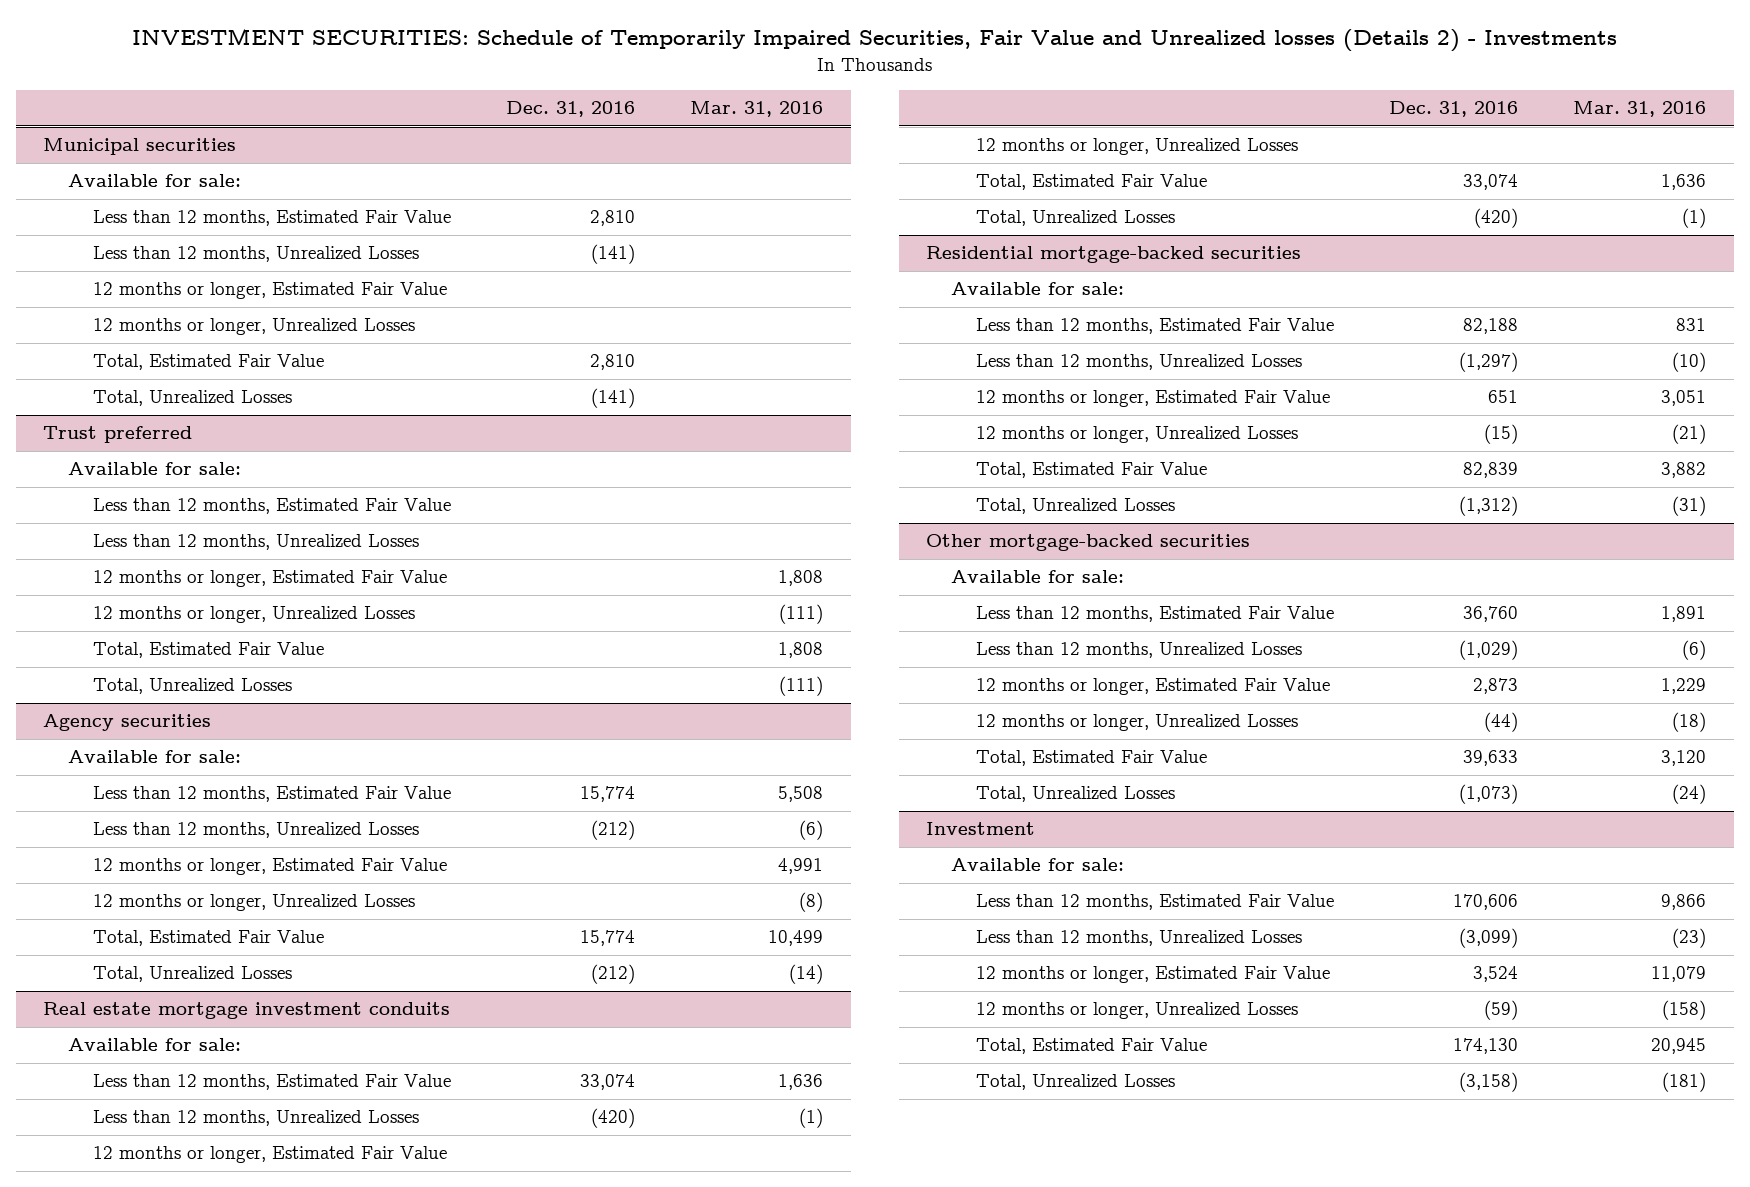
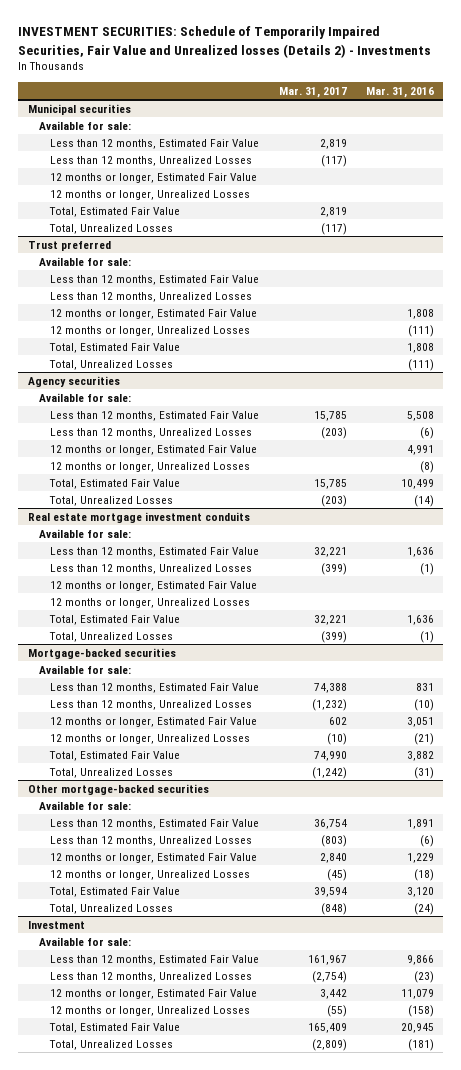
[506,101,636,118] Dec. 31, 2016 -> none
none -> [278,86,347,98] Mar. 31, 2017
[926,246,1302,264] Residential mortgage-backed securities -> [27,647,176,659] Mortgage-backed securities

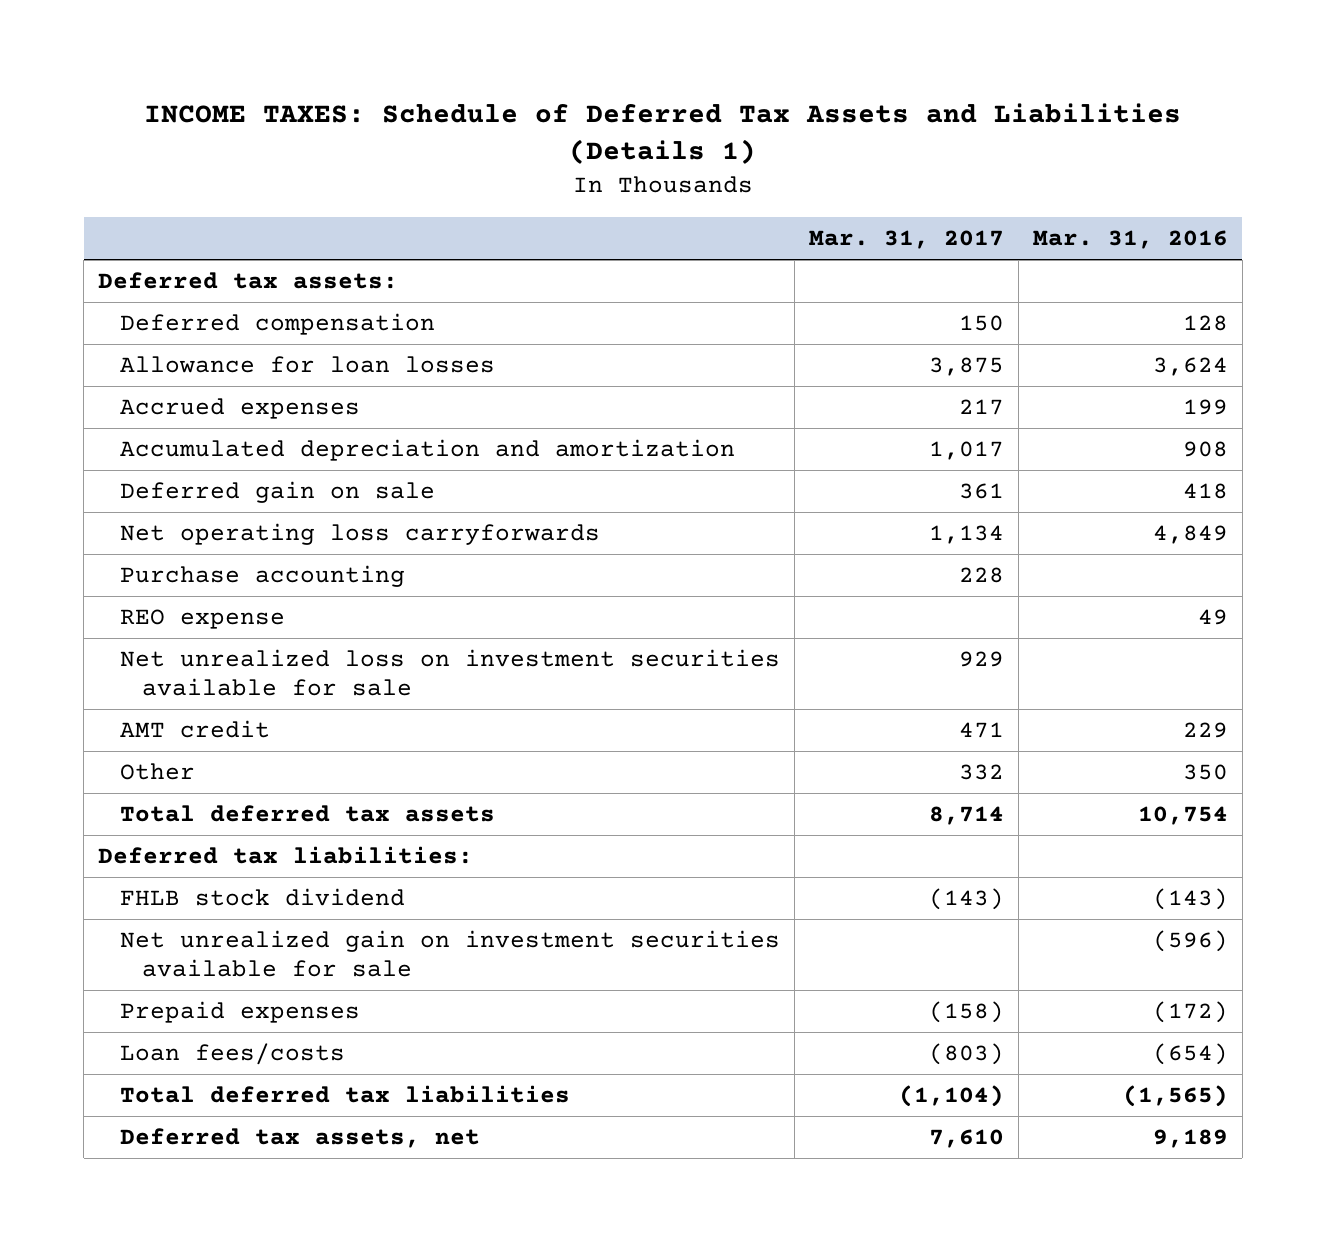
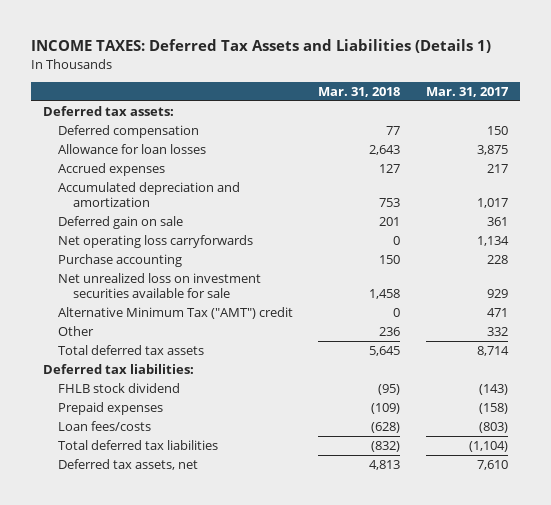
[144,102,1182,165] INCOME TAXES: Schedule of Deferred Tax Assets and Liabilities (Details 1) -> [30,38,491,53] INCOME TAXES: Deferred Tax Assets and Liabilities (Details 1)
[1033,229,1229,249] Mar. 31, 2016 -> none
none -> [318,86,401,97] Mar. 31, 2018
[120,609,286,630] REO expense -> none
[120,720,271,739] AMT credit -> [57,307,293,320] Alternative Minimum Tax ("AMT") credit
[120,930,781,978] Net unrealized gain on investment securities available for sale -> none

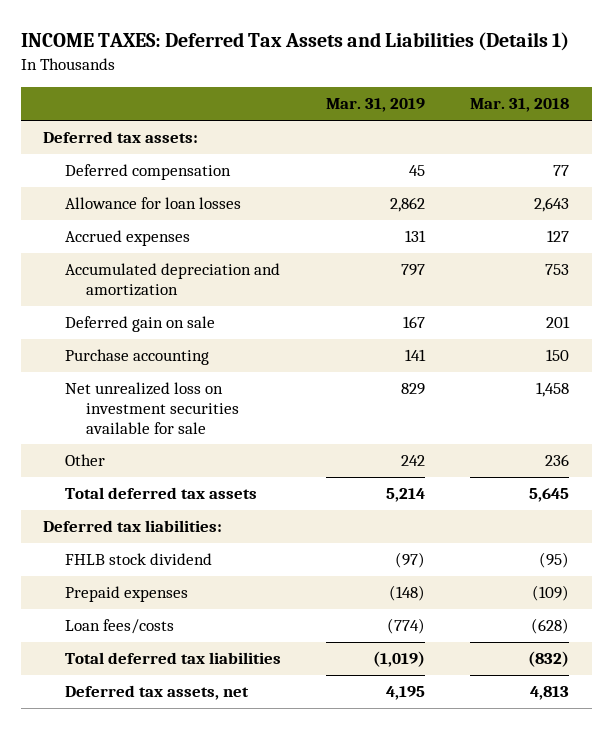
[425,86,509,97] Mar. 31, 2017 -> none
none -> [325,98,425,113] Mar. 31, 2019
[57,235,253,249] Net operating loss carryforwards -> none
[57,307,293,320] Alternative Minimum Tax ("AMT") credit -> none

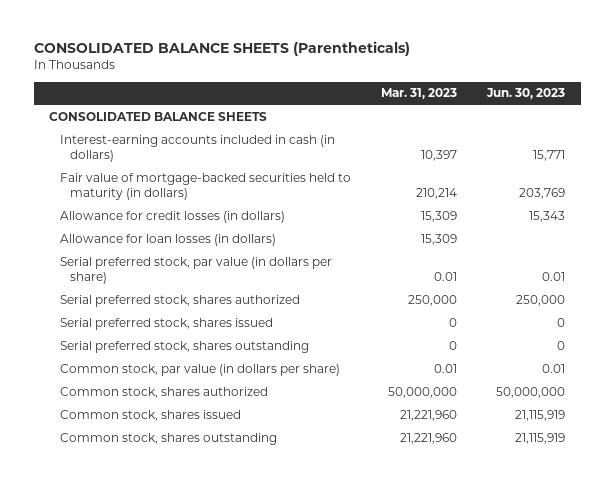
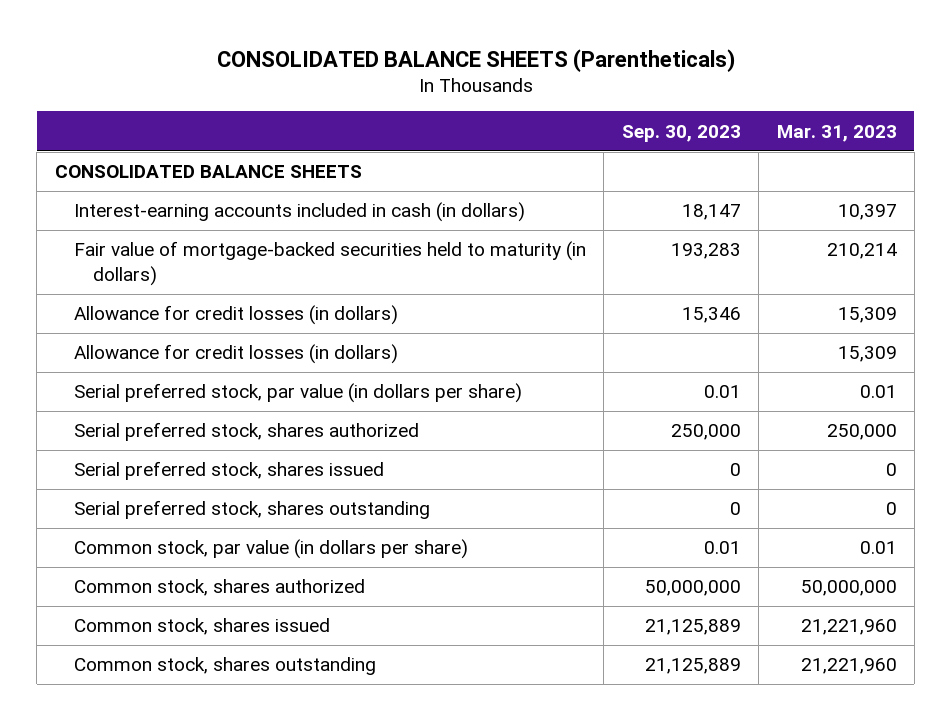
[486,88,566,100] Jun. 30, 2023 -> none
none -> [621,124,741,142] Sep. 30, 2023
[59,233,276,246] Allowance for loan losses (in dollars) -> [74,344,399,365] Allowance for credit losses (in dollars)

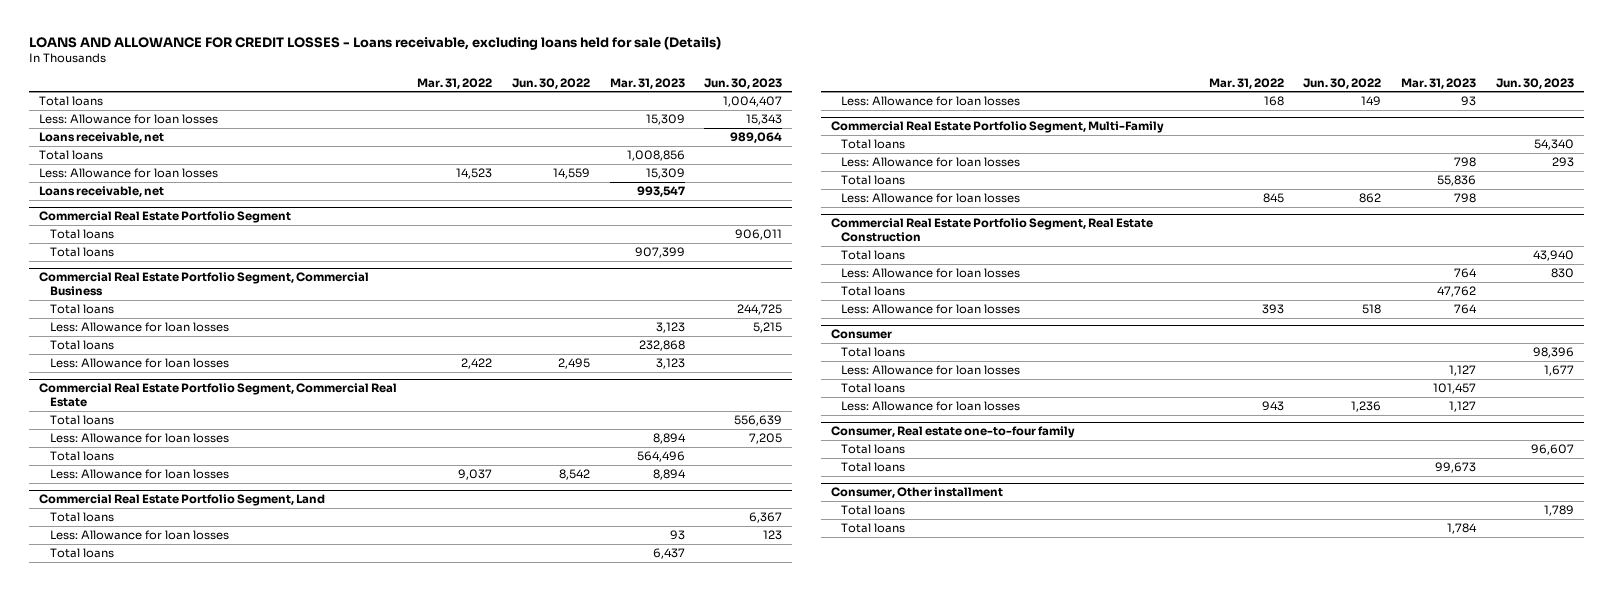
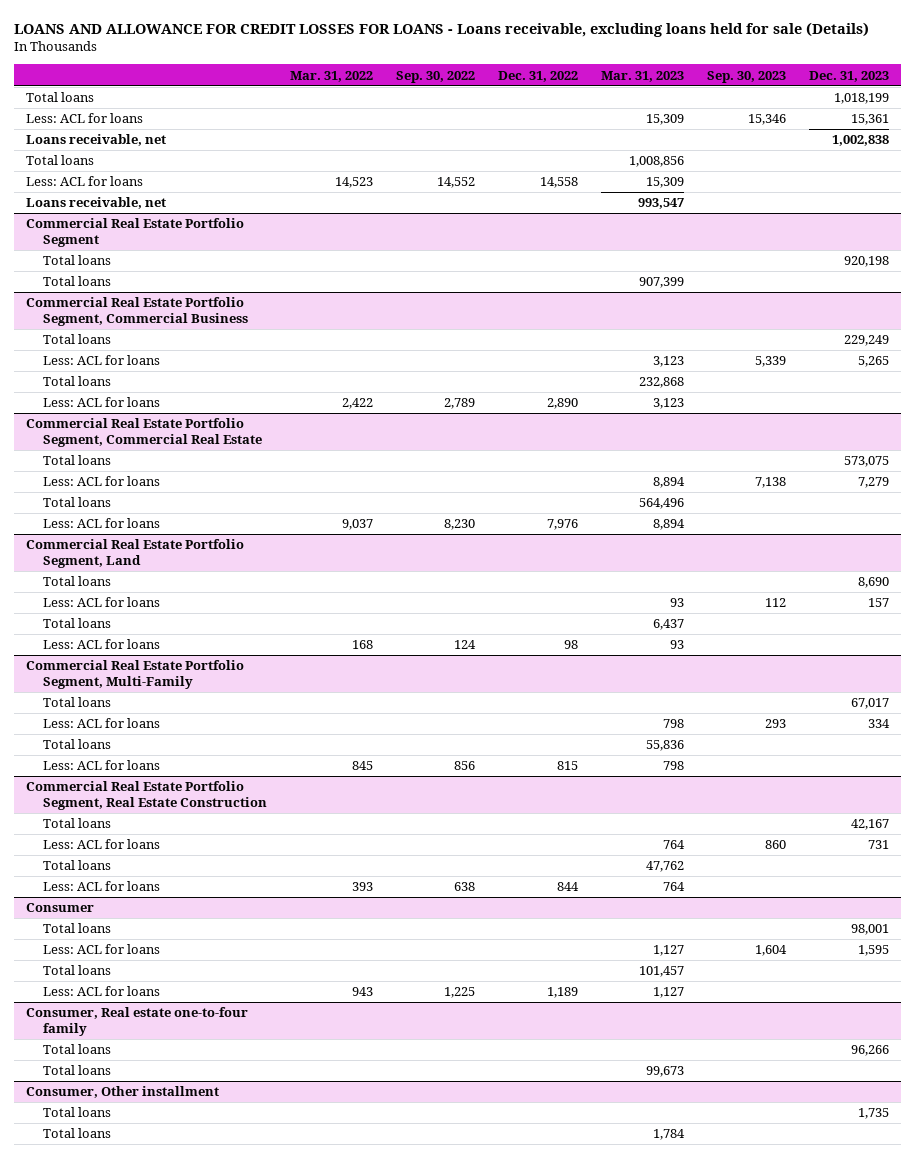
[29,36,722,51] LOANS AND ALLOWANCE FOR CREDIT LOSSES - Loans receivable, excluding loans held for sale (Details) -> [14,22,870,38] LOANS AND ALLOWANCE FOR CREDIT LOSSES FOR LOANS - Loans receivable, excluding loans held for sale (Details)
[511,77,590,89] Jun. 30, 2022 -> none
[704,77,783,89] Jun. 30, 2023 -> none
none -> [395,70,475,83] Sep. 30, 2022
none -> [498,70,579,82] Dec. 31, 2022
none -> [707,70,787,83] Sep. 30, 2023
none -> [809,70,890,82] Dec. 31, 2023
[39,113,219,124] Less: Allowance for loan losses -> [25,113,143,124] Less: ACL for loans
[39,167,219,178] Less: Allowance for loan losses -> [25,176,143,187] Less: ACL for loans
[49,321,229,332] Less: Allowance for loan losses -> [42,355,160,366] Less: ACL for loans
[49,357,229,368] Less: Allowance for loan losses -> [42,397,160,408] Less: ACL for loans
[49,432,229,443] Less: Allowance for loan losses -> [42,476,160,487] Less: ACL for loans
[49,468,229,479] Less: Allowance for loan losses -> [42,518,160,529] Less: ACL for loans
[49,529,229,540] Less: Allowance for loan losses -> [42,597,160,608] Less: ACL for loans
[840,95,1020,106] Less: Allowance for loan losses -> [42,639,160,650] Less: ACL for loans
[840,156,1020,167] Less: Allowance for loan losses -> [42,718,160,729] Less: ACL for loans
[840,192,1020,203] Less: Allowance for loan losses -> [42,760,160,771] Less: ACL for loans
[840,267,1020,278] Less: Allowance for loan losses -> [42,839,160,850] Less: ACL for loans
[840,303,1020,314] Less: Allowance for loan losses -> [42,881,160,892] Less: ACL for loans
[840,364,1020,375] Less: Allowance for loan losses -> [42,944,160,955] Less: ACL for loans
[840,400,1020,411] Less: Allowance for loan losses -> [42,986,160,997] Less: ACL for loans

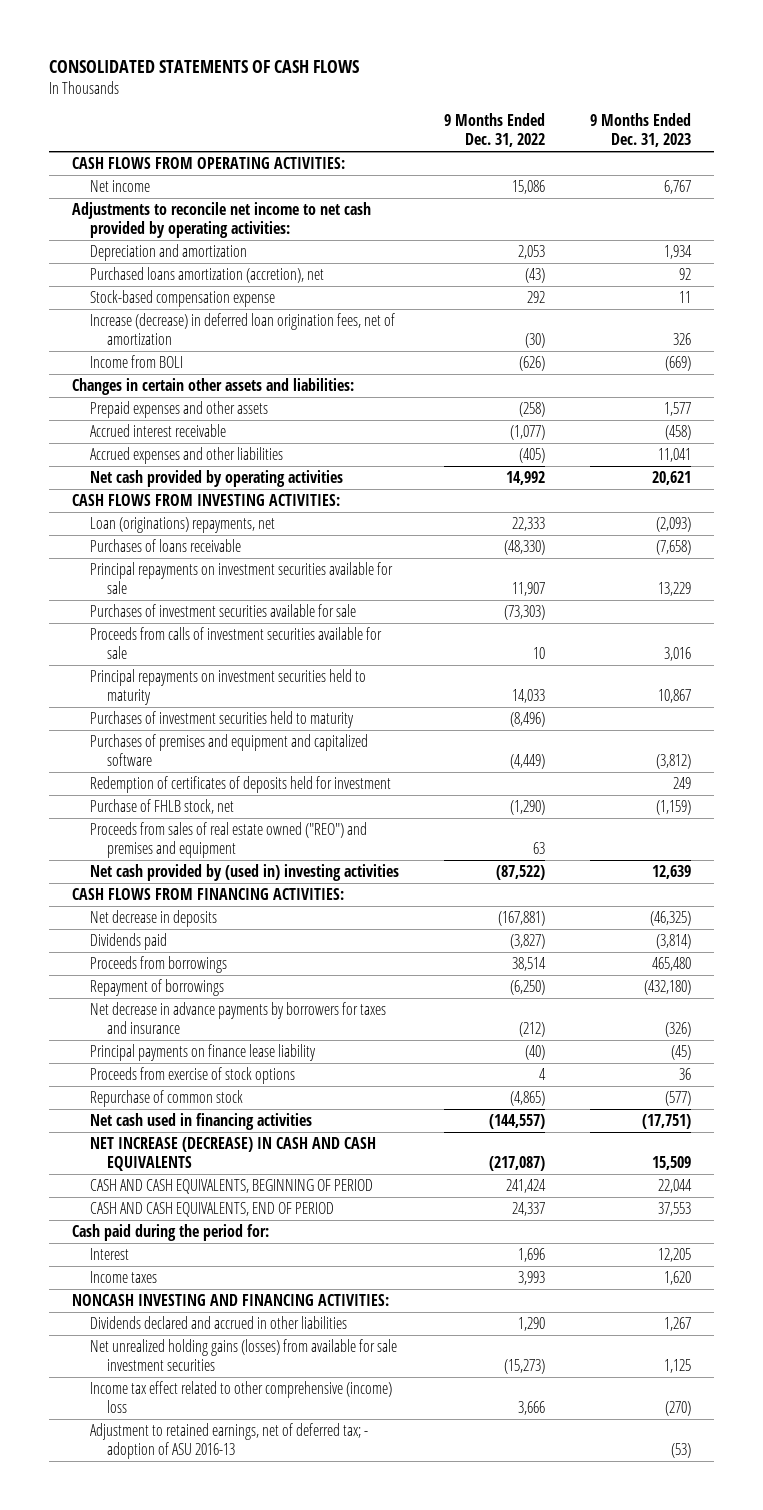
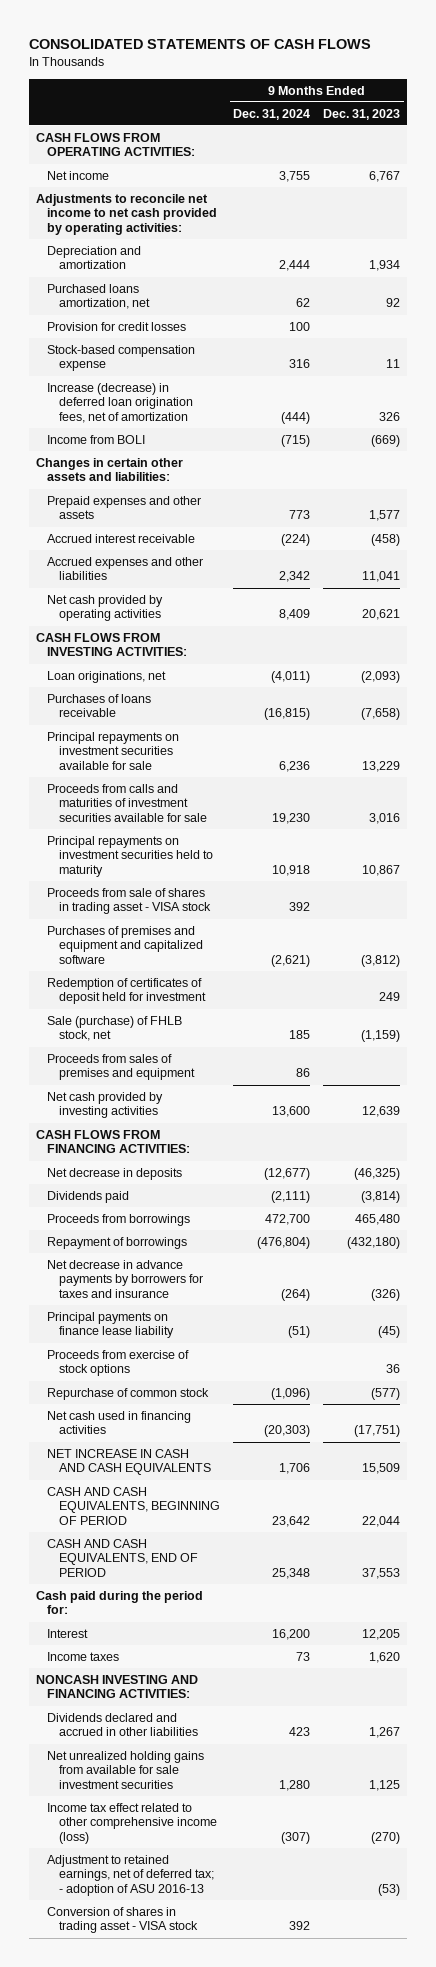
[444,113,546,148] 9 Months Ended Dec. 31, 2022 -> none
none -> [232,108,310,120] Dec. 31, 2024
[89,267,324,284] Purchased loans amortization (accretion), net -> [47,283,150,310] Purchased loans amortization, net
none -> [47,321,187,331] Provision for credit losses
[89,517,275,534] Loan (originations) repayments, net -> [47,670,167,683] Loan originations, net
[89,604,356,618] Purchases of investment securities available for sale -> none
[89,627,382,660] Proceeds from calls of investment securities available for sale -> [47,783,207,822] Proceeds from calls and maturities of investment securities available for sale
[89,711,354,729] Purchases of investment securities held to maturity -> none
none -> [47,887,211,915] Proceeds from sale of shares in trading asset - VISA stock
[89,776,391,794] Redemption of certificates of deposits held for investment -> [47,977,206,1005] Redemption of certificates of deposit held for investment
[89,799,234,815] Purchase of FHLB stock, net -> [47,1015,183,1042] Sale (purchase) of FHLB stock, net
[89,822,367,859] Proceeds from sales of real estate owned ("REO") and premises and equipment -> [47,1053,195,1081] Proceeds from sales of premises and equipment
[89,864,399,882] Net cash provided by (used in) investing activities -> [47,1091,164,1119] Net cash provided by investing activities
[89,1137,376,1172] NET INCREASE (DECREASE) IN CASH AND CASH EQUIVALENTS -> [47,1448,211,1476] NET INCREASE IN CASH AND CASH EQUIVALENTS
[89,1339,397,1372] Net unrealized holding gains (losses) from available for sale investment securities -> [47,1750,205,1789] Net unrealized holding gains from available for sale investment securities
[89,1381,392,1414] Income tax effect related to other comprehensive (income) loss -> [47,1802,217,1844] Income tax effect related to other comprehensive income (loss)
none -> [47,1906,198,1934] Conversion of shares in trading asset - VISA stock

